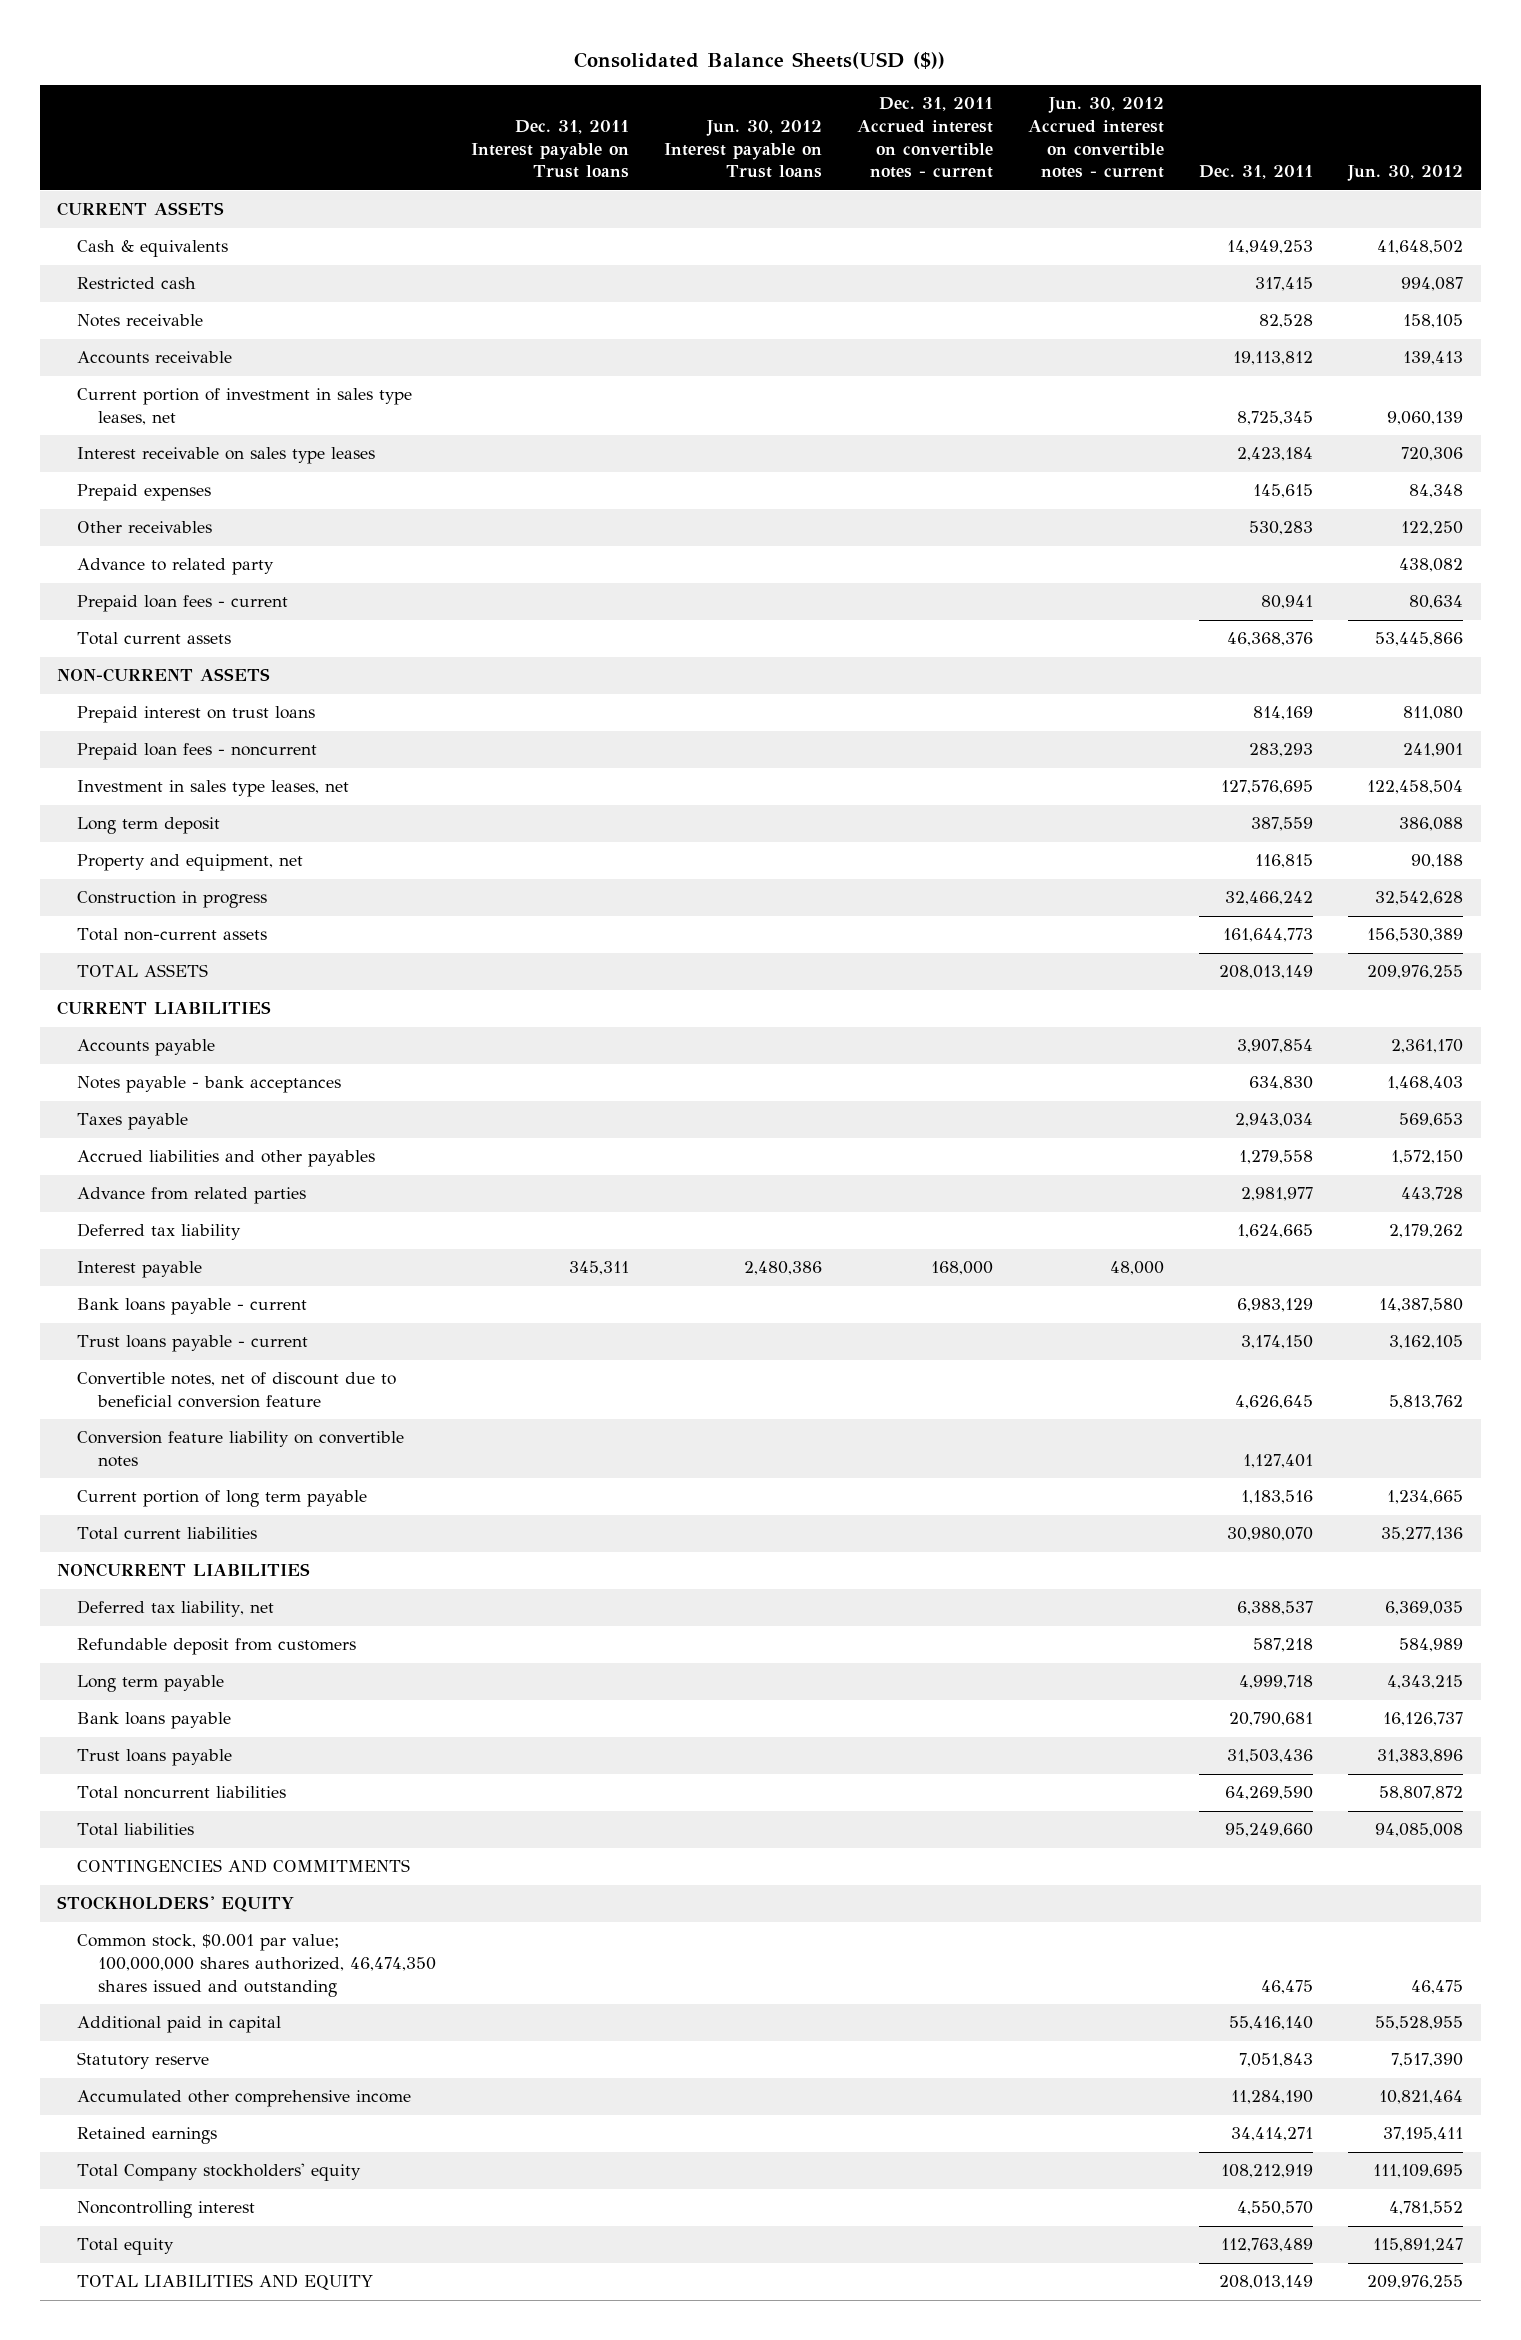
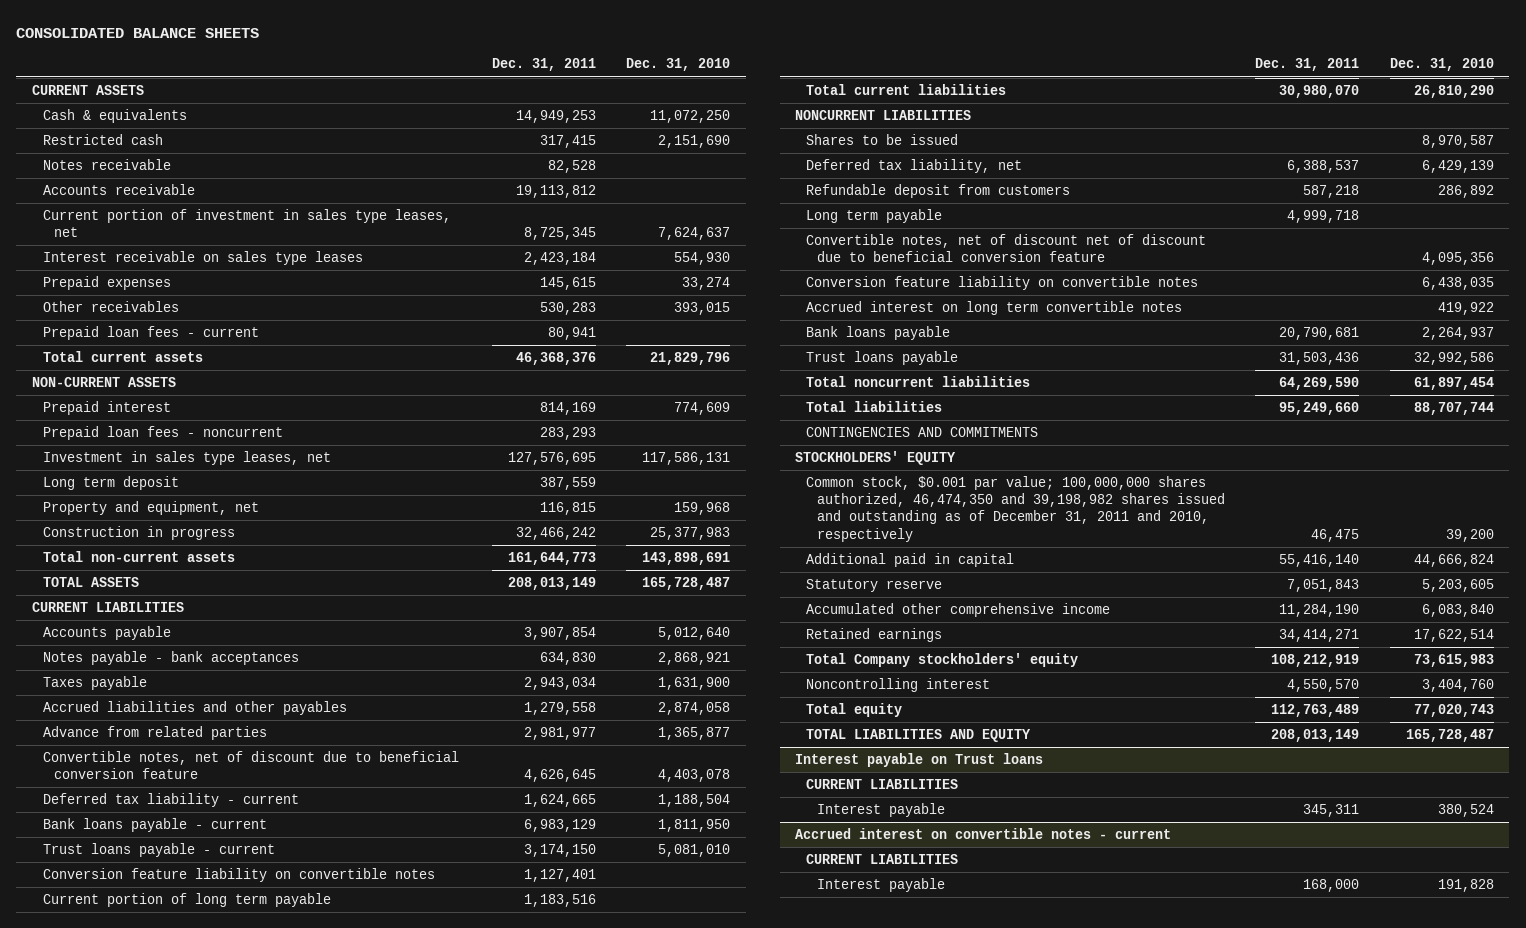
[574,52,946,70] Consolidated Balance Sheets(USD ($)) -> [16,27,260,38] CONSOLIDATED BALANCE SHEETS
[470,119,629,179] Dec. 31, 2011 Interest payable on Trust loans -> none
[663,119,822,179] Jun. 30, 2012 Interest payable on Trust loans -> none
[856,97,993,179] Dec. 31, 2011 Accrued interest on convertible notes - current -> none
[1028,97,1165,179] Jun. 30, 2012 Accrued interest on convertible notes - current -> none
[1347,165,1464,182] Jun. 30, 2012 -> none
none -> [626,58,731,72] Dec. 31, 2010
[77,558,275,576] Advance to related party -> none
[77,706,316,724] Prepaid interest on trust loans -> [42,401,171,416] Prepaid interest
[77,1261,203,1279] Interest payable -> none
[77,1372,397,1409] Convertible notes, net of discount due to beneficial conversion feature -> [42,751,459,780] Convertible notes, net of discount due to beneficial conversion feature
[77,1223,242,1241] Deferred tax liability -> [42,793,299,808] Deferred tax liability - current
none -> [806,134,959,146] Shares to be issued
none -> [806,234,1207,263] Convertible notes, net of discount net of discount due to beneficial conversion feature
none -> [806,276,1199,291] Conversion feature liability on convertible notes
none -> [806,301,1183,316] Accrued interest on long term convertible notes
[77,1934,436,1997] Common stock, $0.001 par value; 100,000,000 shares authorized, 46,474,350 shares issued and outstanding -> [806,476,1225,542] Common stock, $0.001 par value; 100,000,000 shares authorized, 46,474,350 and 39,198,982 shares issued and outstanding as of December 31, 2011 and 2010, respectively
none -> [795,753,1044,768] Interest payable on Trust loans
none -> [806,779,959,790] CURRENT LIABILITIES
none -> [816,803,945,818] Interest payable
none -> [795,828,1172,840] Accrued interest on convertible notes - current
none -> [806,854,959,865] CURRENT LIABILITIES
none -> [816,878,945,893] Interest payable

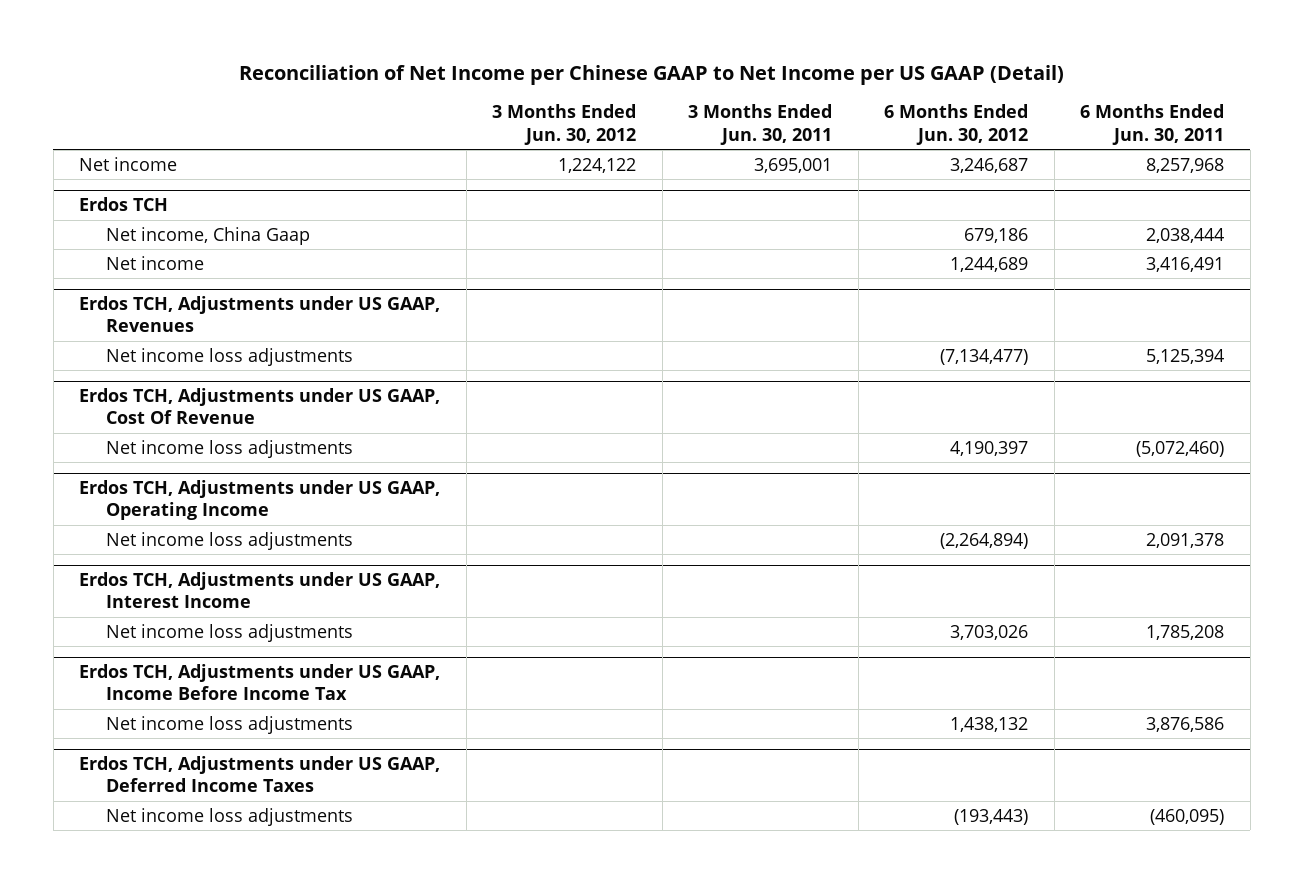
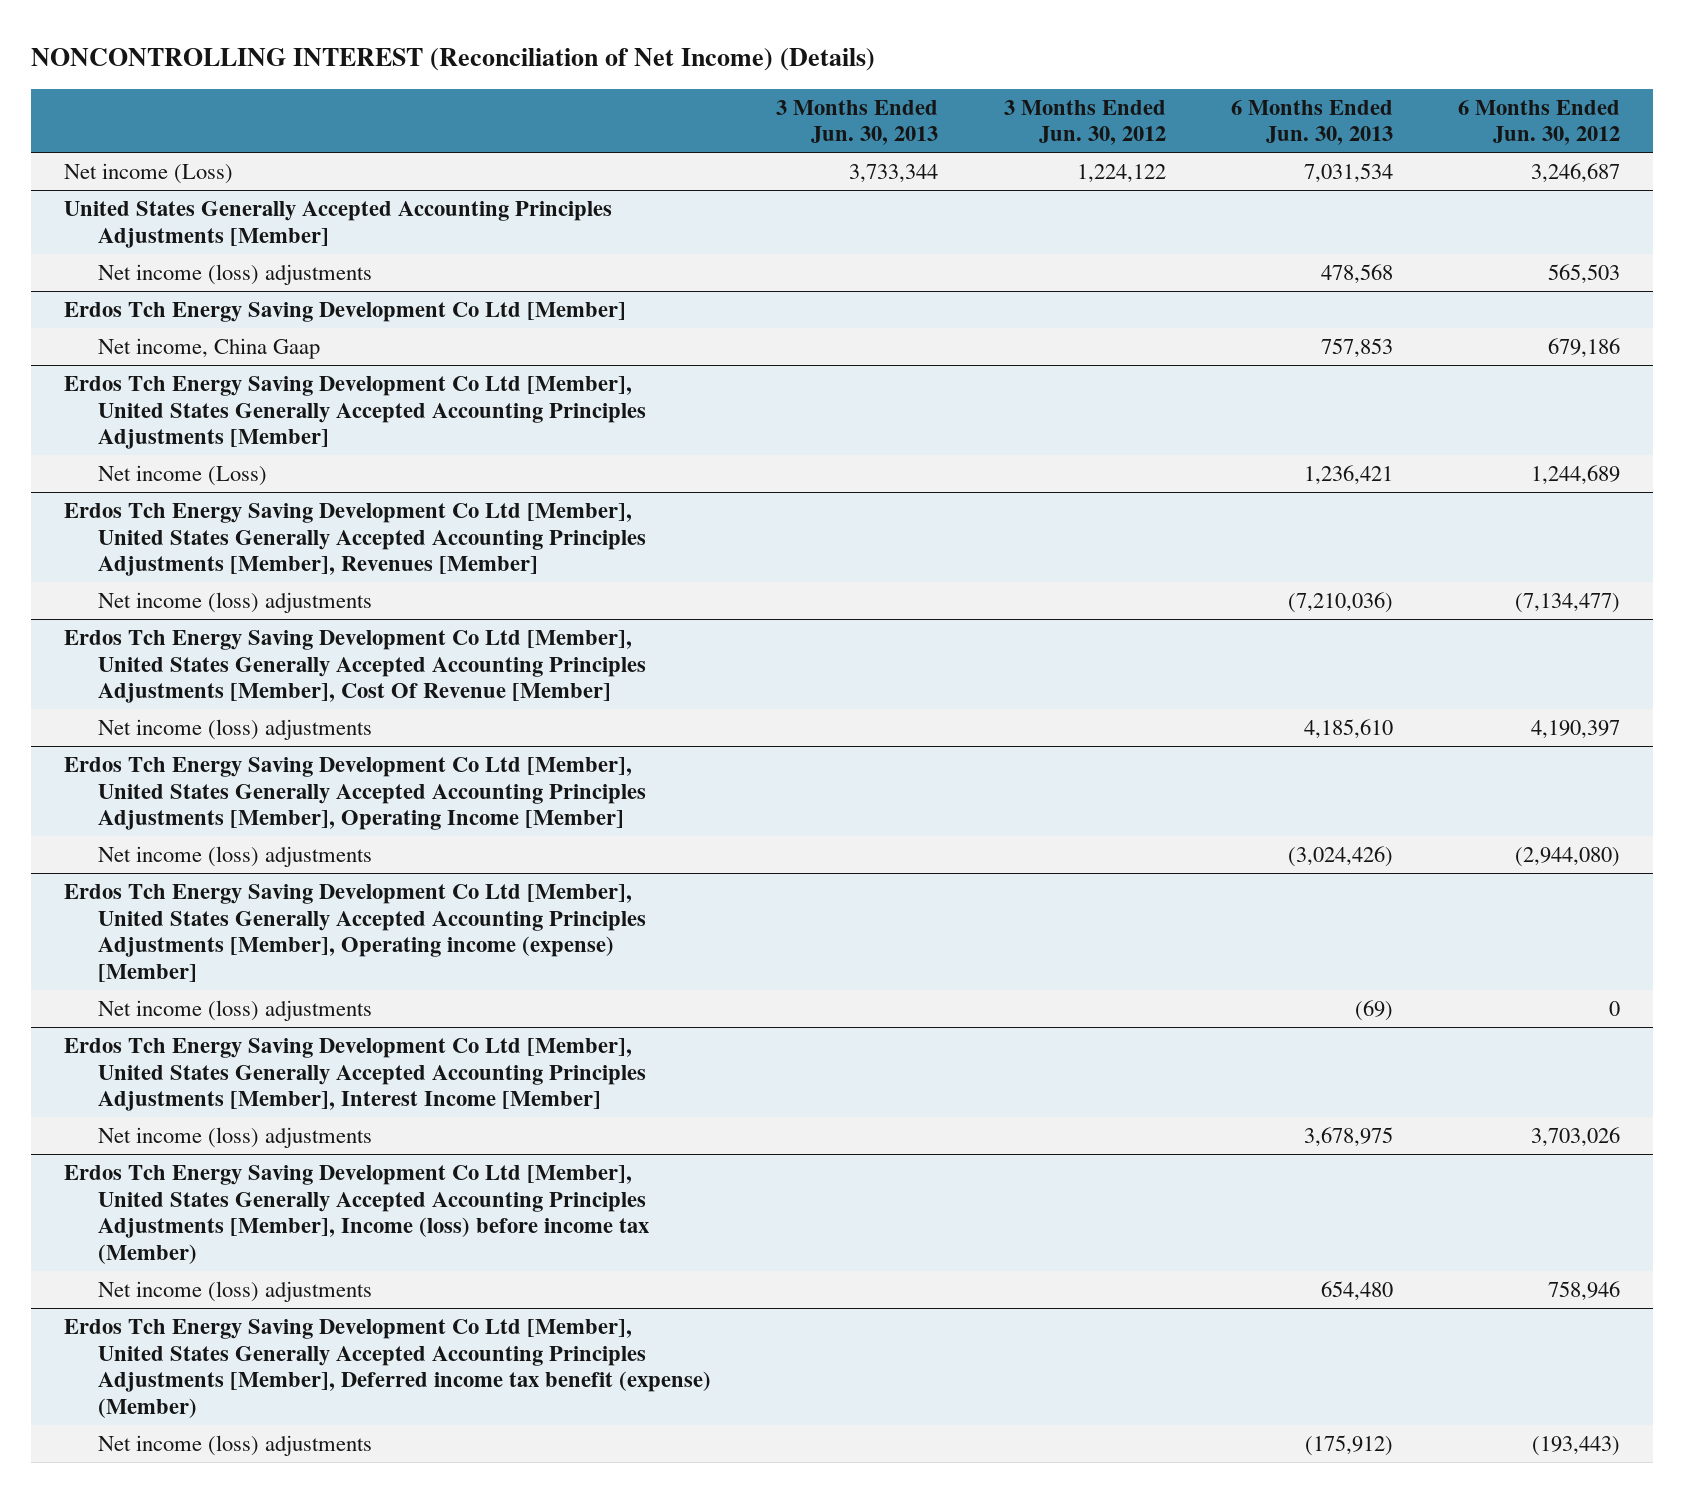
[238,65,1064,86] Reconciliation of Net Income per Chinese GAAP to Net Income per US GAAP (Detail) -> [31,48,876,72] NONCONTROLLING INTEREST (Reconciliation of Net Income) (Details)
[688,104,833,145] 3 Months Ended Jun. 30, 2011 -> none
[1080,104,1225,145] 6 Months Ended Jun. 30, 2011 -> none
none -> [776,99,939,146] 3 Months Ended Jun. 30, 2013
none -> [1231,99,1394,146] 6 Months Ended Jun. 30, 2013
[79,197,169,212] Erdos TCH -> none
[79,156,178,171] Net income -> [63,162,233,184] Net income (Loss)
none -> [63,200,612,248] United States Generally Accepted Accounting Principles Adjustments [Member]
none -> [97,263,372,285] Net income (loss) adjustments
none -> [63,301,626,322] Erdos Tch Energy Saving Development Co Ltd [Member]
[79,296,441,333] Erdos TCH, Adjustments under US GAAP, Revenues -> none
[79,388,441,425] Erdos TCH, Adjustments under US GAAP, Cost Of Revenue -> none
[79,480,441,521] Erdos TCH, Adjustments under US GAAP, Operating Income -> none
[79,572,441,609] Erdos TCH, Adjustments under US GAAP, Interest Income -> none
[79,664,441,701] Erdos TCH, Adjustments under US GAAP, Income Before Income Tax -> none
[79,756,441,793] Erdos TCH, Adjustments under US GAAP, Deferred Income Taxes -> none
none -> [63,375,646,450] Erdos Tch Energy Saving Development Co Ltd [Member], United States Generally Accepted Accounting Principles Adjustments [Member]
[105,255,204,270] Net income -> [97,464,267,486] Net income (Loss)
none -> [63,502,646,577] Erdos Tch Energy Saving Development Co Ltd [Member], United States Generally Accepted Accounting Principles Adjustments [Member], Revenues [Member]
[105,347,353,366] Net income loss adjustments -> [97,591,372,613] Net income (loss) adjustments
none -> [63,629,646,704] Erdos Tch Energy Saving Development Co Ltd [Member], United States Generally Accepted Accounting Principles Adjustments [Member], Cost Of Revenue [Member]
[105,439,353,458] Net income loss adjustments -> [97,718,372,740] Net income (loss) adjustments
none -> [63,756,646,831] Erdos Tch Energy Saving Development Co Ltd [Member], United States Generally Accepted Accounting Principles Adjustments [Member], Operating Income [Member]
[105,531,353,550] Net income loss adjustments -> [97,845,372,867] Net income (loss) adjustments
[940,532,1029,549] (2,264,894) -> [1515,846,1621,867] (2,944,080)
none -> [63,883,646,982] Erdos Tch Energy Saving Development Co Ltd [Member], United States Generally Accepted Accounting Principles Adjustments [Member], Operating income (expense) [Member]
[105,623,353,642] Net income loss adjustments -> [97,999,372,1021] Net income (loss) adjustments
[950,624,1029,640] 3,703,026 -> [1609,1000,1621,1016] 0
none -> [63,1037,646,1112] Erdos Tch Energy Saving Development Co Ltd [Member], United States Generally Accepted Accounting Principles Adjustments [Member], Interest Income [Member]
[105,715,353,734] Net income loss adjustments -> [97,1126,372,1148] Net income (loss) adjustments
[950,716,1029,732] 1,438,132 -> [1531,1126,1621,1147] 3,703,026
none -> [63,1164,649,1264] Erdos Tch Energy Saving Development Co Ltd [Member], United States Generally Accepted Accounting Principles Adjustments [Member], Income (loss) before income tax (Member)
[105,807,353,826] Net income loss adjustments -> [97,1280,372,1302] Net income (loss) adjustments
[954,808,1029,825] (193,443) -> [1548,1280,1621,1301] 758,946
none -> [63,1318,711,1418] Erdos Tch Energy Saving Development Co Ltd [Member], United States Generally Accepted Accounting Principles Adjustments [Member], Deferred income tax benefit (expense) (Member)
none -> [97,1434,372,1456] Net income (loss) adjustments

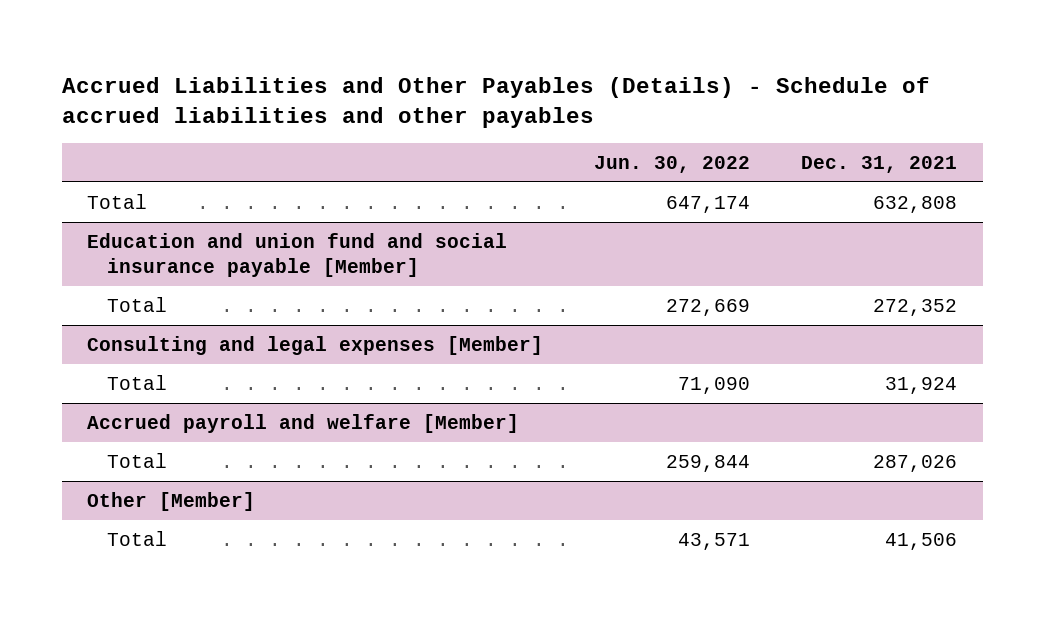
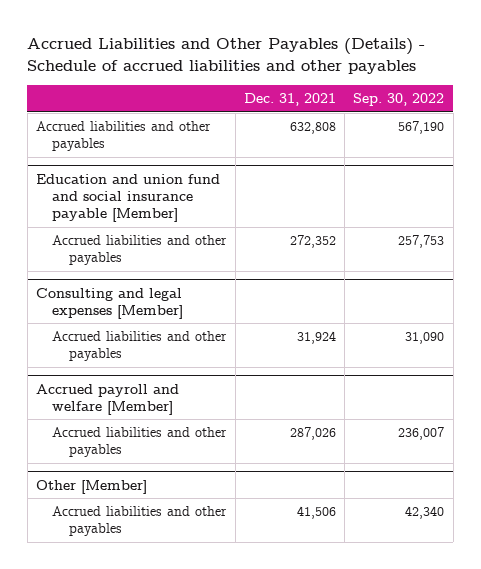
[594,155,751,173] Jun. 30, 2022 -> none
none -> [353,93,445,107] Sep. 30, 2022
[87,194,148,210] Total -> [36,121,212,152] Accrued liabilities and other payables
[106,297,167,313] Total -> [52,235,228,266] Accrued liabilities and other payables
[106,375,167,391] Total -> [52,331,228,362] Accrued liabilities and other payables
[106,453,167,469] Total -> [52,427,228,458] Accrued liabilities and other payables
[106,531,167,547] Total -> [52,506,228,537] Accrued liabilities and other payables

